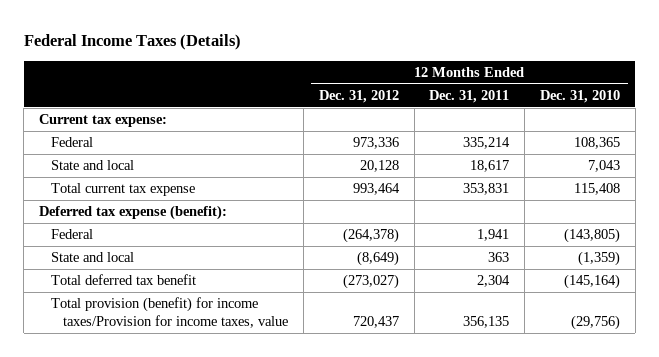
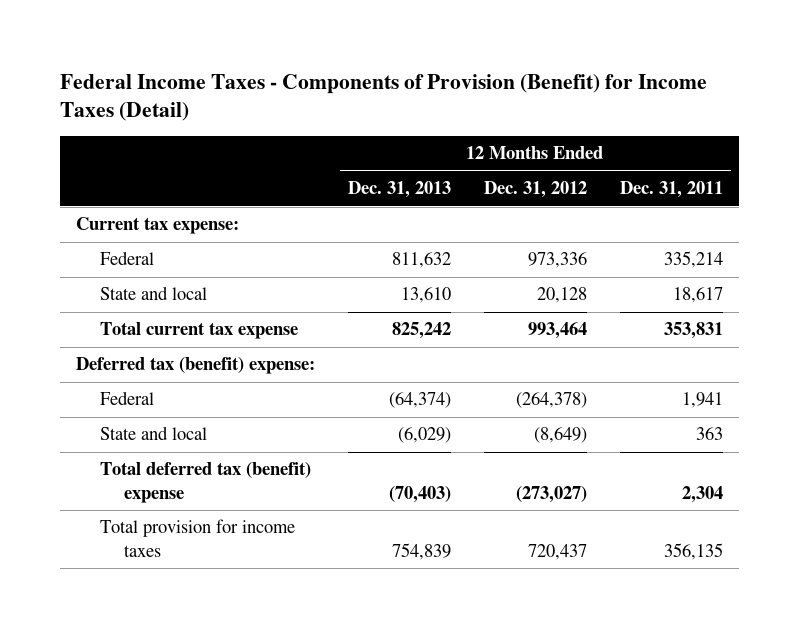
[23,34,241,51] Federal Income Taxes (Details) -> [60,73,708,122] Federal Income Taxes - Components of Provision (Benefit) for Income Taxes (Detail)
[539,89,620,103] Dec. 31, 2010 -> none
none -> [348,181,452,199] Dec. 31, 2013
[39,205,228,221] Deferred tax expense (benefit): -> [76,357,316,375] Deferred tax (benefit) expense:
[51,274,197,286] Total deferred tax benefit -> [99,462,311,503] Total deferred tax (benefit) expense
[51,297,289,329] Total provision (benefit) for income taxes/Provision for income taxes, value -> [99,519,295,557] Total provision for income taxes

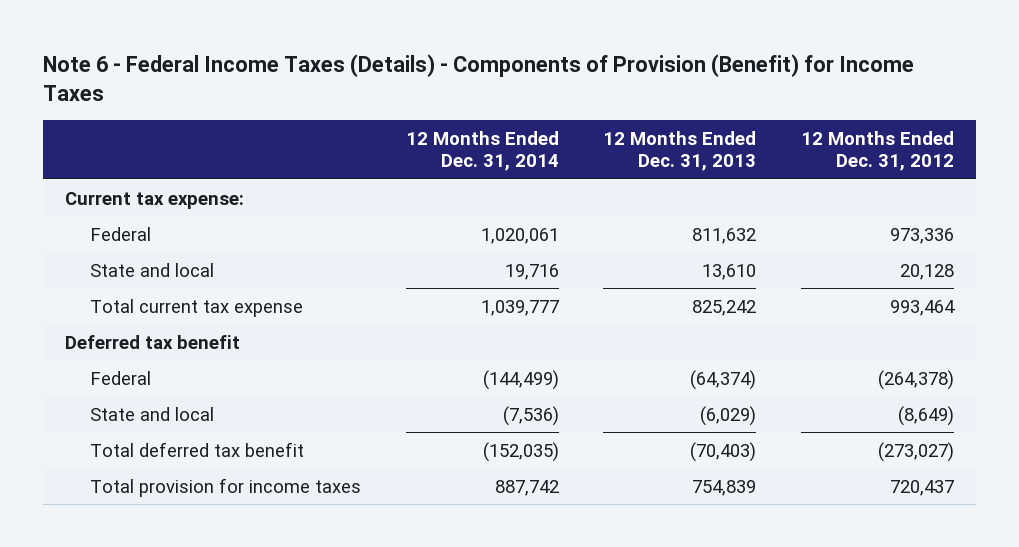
[60,73,708,122] Federal Income Taxes - Components of Provision (Benefit) for Income Taxes (Detail) -> [42,54,914,102] Note 6 - Federal Income Taxes (Details) - Components of Provision (Benefit) for Income Taxes
[619,181,723,199] Dec. 31, 2011 -> none
none -> [405,130,559,172] 12 Months Ended Dec. 31, 2014
[76,357,316,375] Deferred tax (benefit) expense: -> [65,334,241,349] Deferred tax benefit
[99,462,311,503] Total deferred tax (benefit) expense -> [90,441,305,457] Total deferred tax benefit

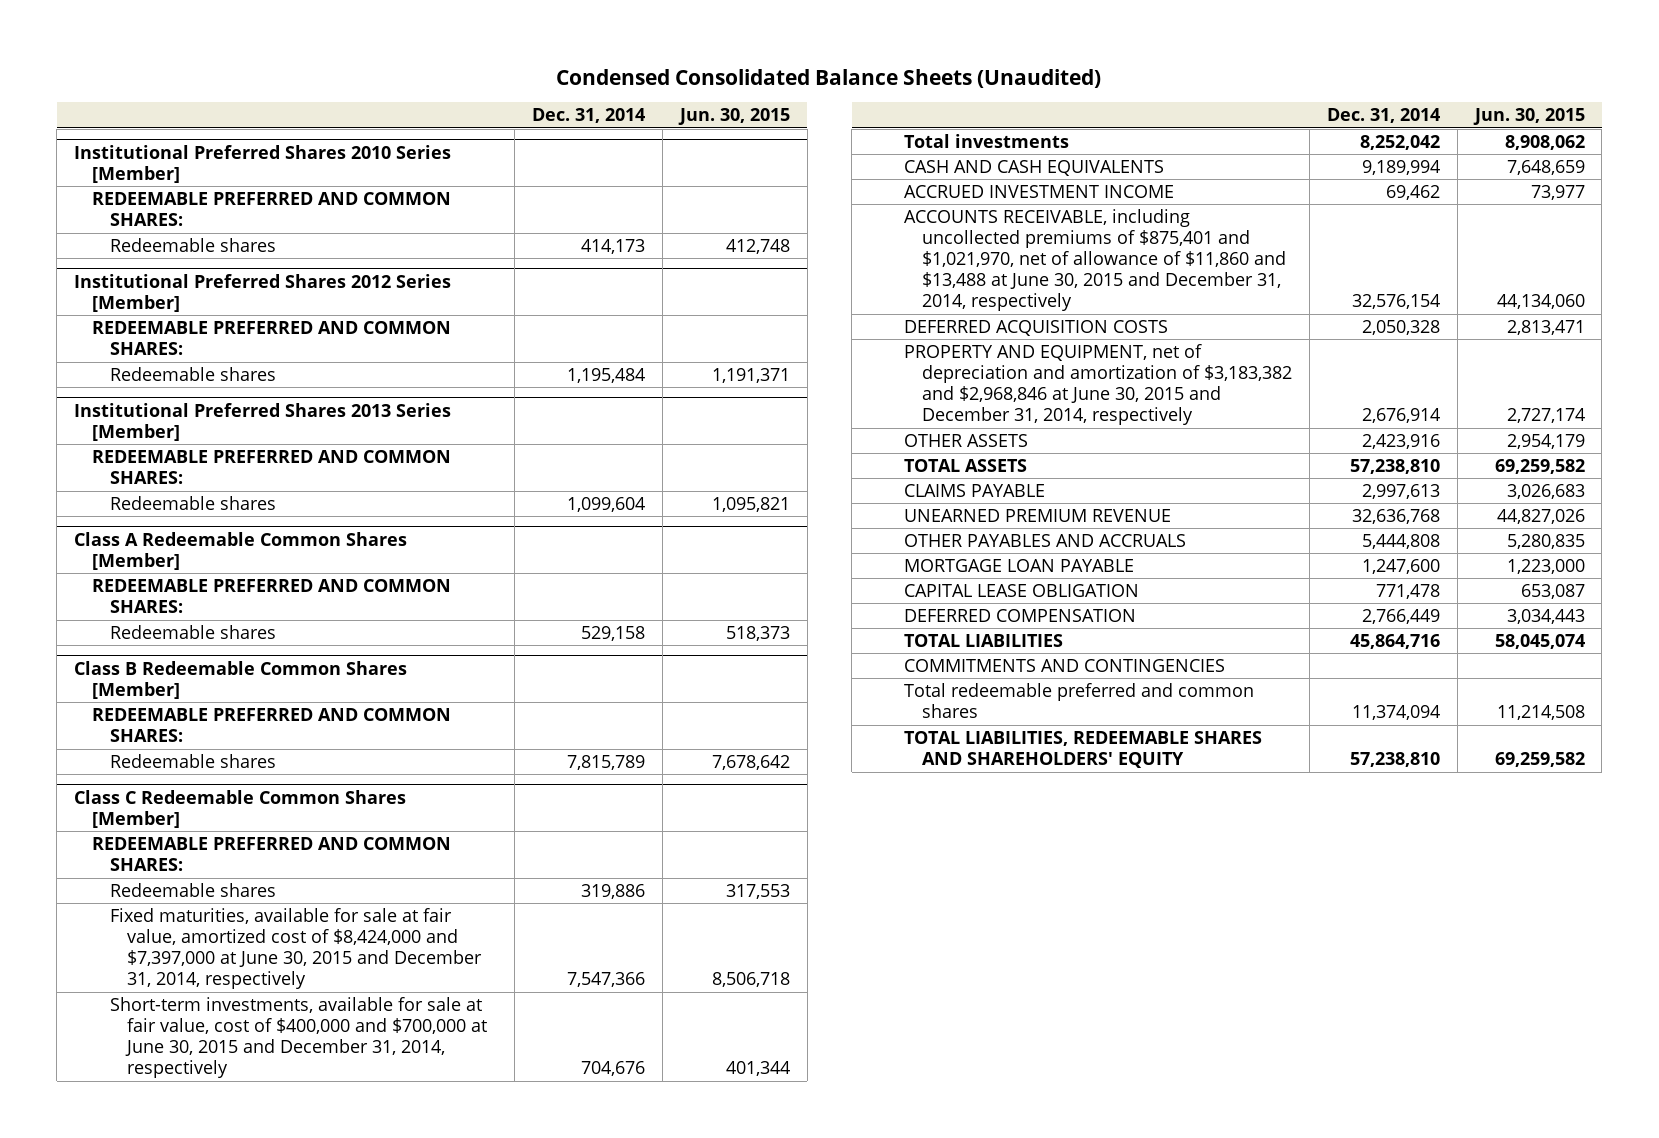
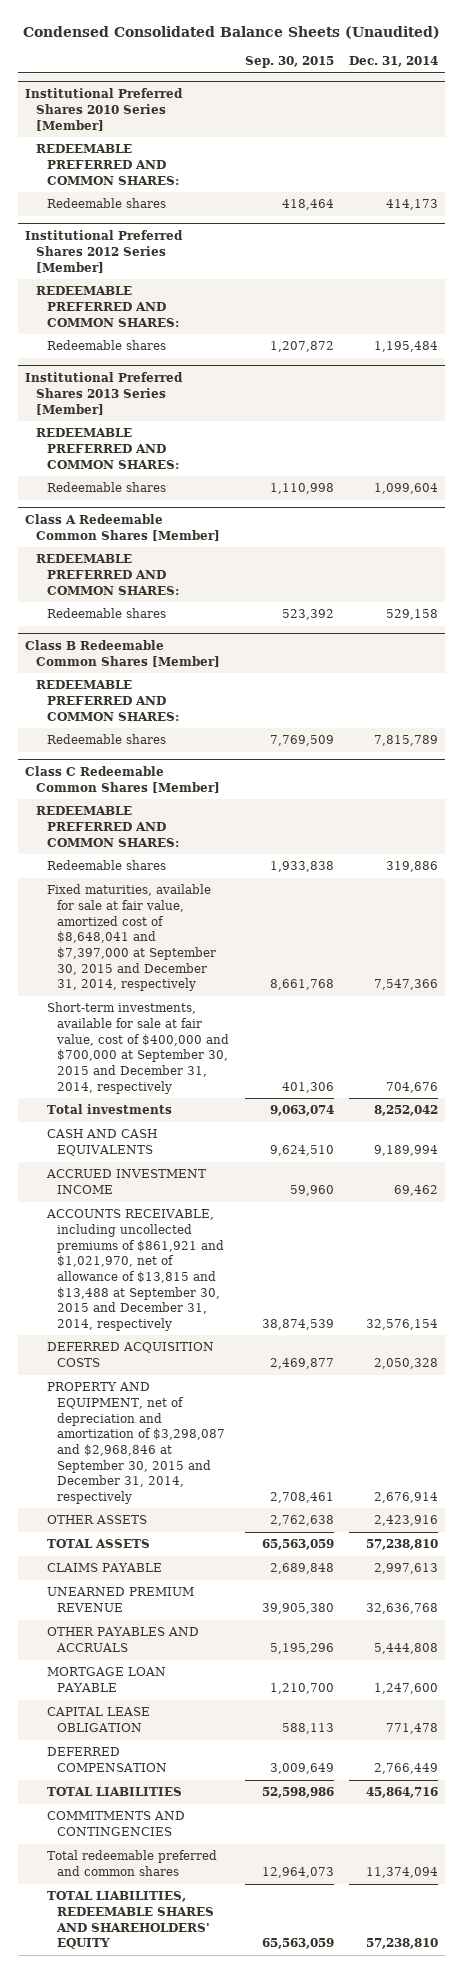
[677,108,790,126] Jun. 30, 2015 -> none
none -> [244,56,334,69] Sep. 30, 2015
[109,908,483,990] Fixed maturities, available for sale at fair value, amortized cost of $8,424,000 and $7,397,000 at June 30, 2015 and December 31, 2014, respectively -> [46,884,217,992] Fixed maturities, available for sale at fair value, amortized cost of $8,648,041 and $7,397,000 at September 30, 2015 and December 31, 2014, respectively
[109,997,488,1079] Short-term investments, available for sale at fair value, cost of $400,000 and $700,000 at June 30, 2015 and December 31, 2014, respectively -> [46,1002,230,1094] Short-term investments, available for sale at fair value, cost of $400,000 and $700,000 at September 30, 2015 and December 31, 2014, respectively
[904,209,1287,312] ACCOUNTS RECEIVABLE, including uncollected premiums of $875,401 and $1,021,970, net of allowance of $11,860 and $13,488 at June 30, 2015 and December 31, 2014, respectively -> [45,1209,225,1331] ACCOUNTS RECEIVABLE, including uncollected premiums of $861,921 and $1,021,970, net of allowance of $13,815 and $13,488 at September 30, 2015 and December 31, 2014, respectively
[904,344,1293,426] PROPERTY AND EQUIPMENT, net of depreciation and amortization of $3,183,382 and $2,968,846 at June 30, 2015 and December 31, 2014, respectively -> [46,1382,226,1504] PROPERTY AND EQUIPMENT, net of depreciation and amortization of $3,298,087 and $2,968,846 at September 30, 2015 and December 31, 2014, respectively

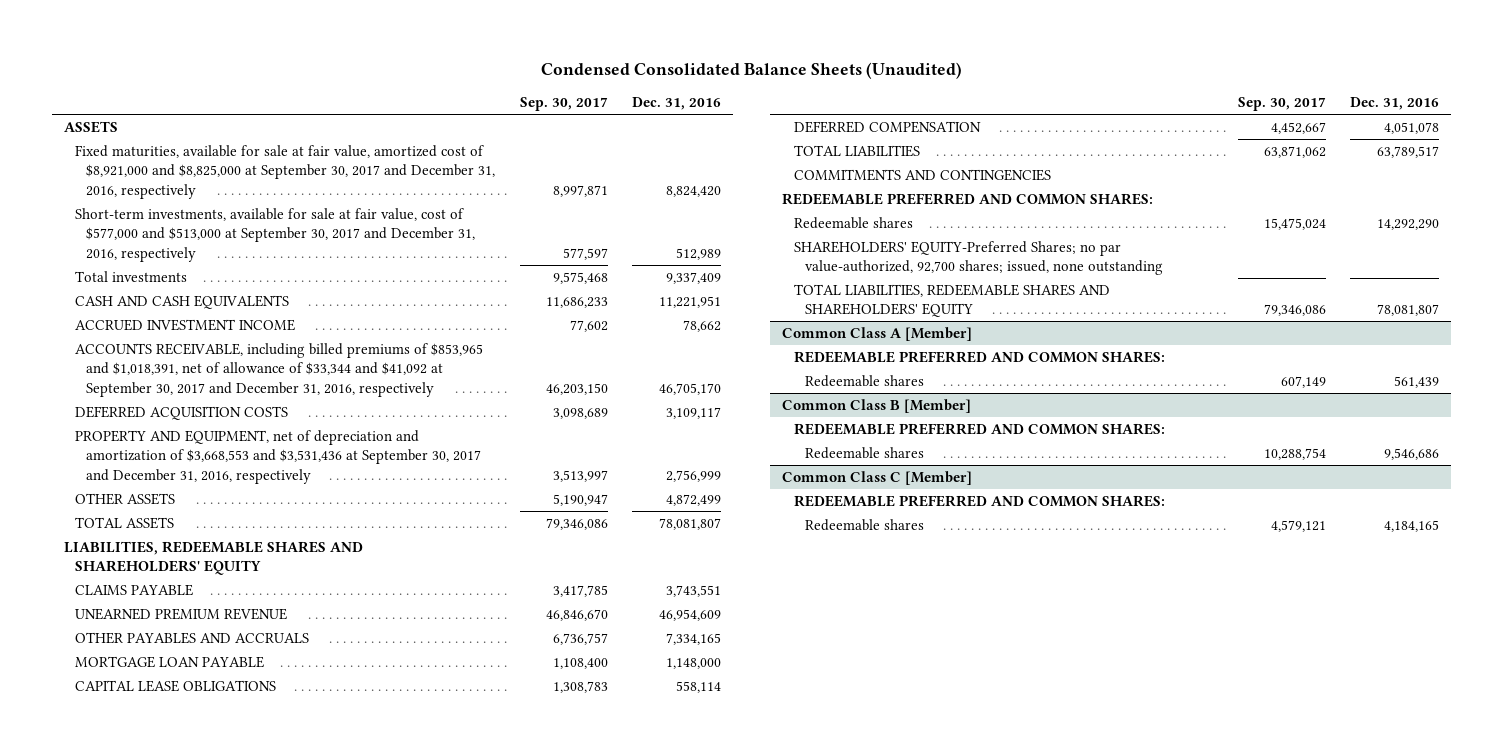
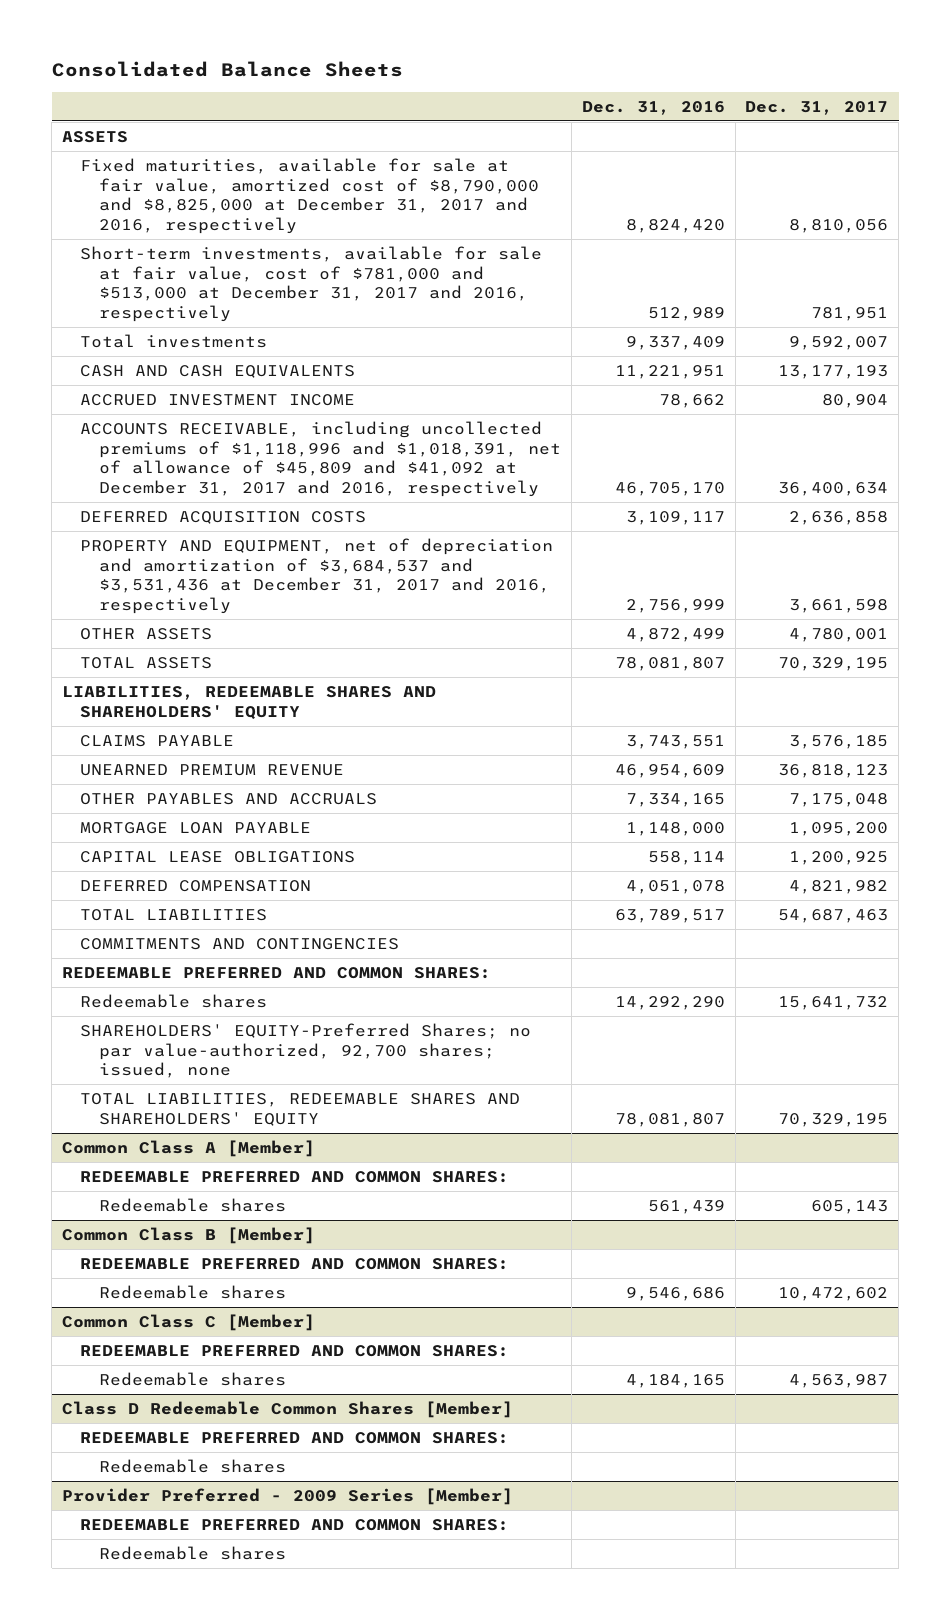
[540,62,962,80] Condensed Consolidated Balance Sheets (Unaudited) -> [51,61,403,78] Consolidated Balance Sheets
[519,97,608,112] Sep. 30, 2017 -> none
none -> [745,100,889,115] Dec. 31, 2017
[75,144,496,199] Fixed maturities, available for sale at fair value, amortized cost of $8,921,000 and $8,825,000 at September 30, 2017 and December 31, 2016, respectively -> [80,157,539,235] Fixed maturities, available for sale at fair value, amortized cost of $8,790,000 and $8,825,000 at December 31, 2017 and 2016, respectively
[75,207,476,262] Short-term investments, available for sale at fair value, cost of $577,000 and $513,000 at September 30, 2017 and December 31, 2016, respectively -> [80,245,543,323] Short-term investments, available for sale at fair value, cost of $781,000 and $513,000 at December 31, 2017 and 2016, respectively
[75,342,484,397] ACCOUNTS RECEIVABLE, including billed premiums of $853,965 and $1,018,391, net of allowance of $33,344 and $41,092 at September 30, 2017 and December 31, 2016, respectively -> [80,420,561,498] ACCOUNTS RECEIVABLE, including uncollected premiums of $1,118,996 and $1,018,391, net of allowance of $45,809 and $41,092 at December 31, 2017 and 2016, respectively
[75,429,482,484] PROPERTY AND EQUIPMENT, net of depreciation and amortization of $3,668,553 and $3,531,436 at September 30, 2017 and December 31, 2016, respectively -> [80,537,554,615] PROPERTY AND EQUIPMENT, net of depreciation and amortization of $3,684,537 and $3,531,436 at December 31, 2017 and 2016, respectively
[793,240,1164,276] SHAREHOLDERS' EQUITY-Preferred Shares; no par value-authorized, 92,700 shares; issued, none outstanding -> [80,1022,532,1079] SHAREHOLDERS' EQUITY-Preferred Shares; no par value-authorized, 92,700 shares; issued, none
none -> [62,1400,514,1418] Class D Redeemable Common Shares [Member]
none -> [80,1431,510,1444] REDEEMABLE PREFERRED AND COMMON SHARES:
none -> [98,1458,286,1473] Redeemable shares
none -> [62,1487,514,1505] Provider Preferred - 2009 Series [Member]
none -> [80,1518,510,1531] REDEEMABLE PREFERRED AND COMMON SHARES:
none -> [98,1545,286,1560] Redeemable shares

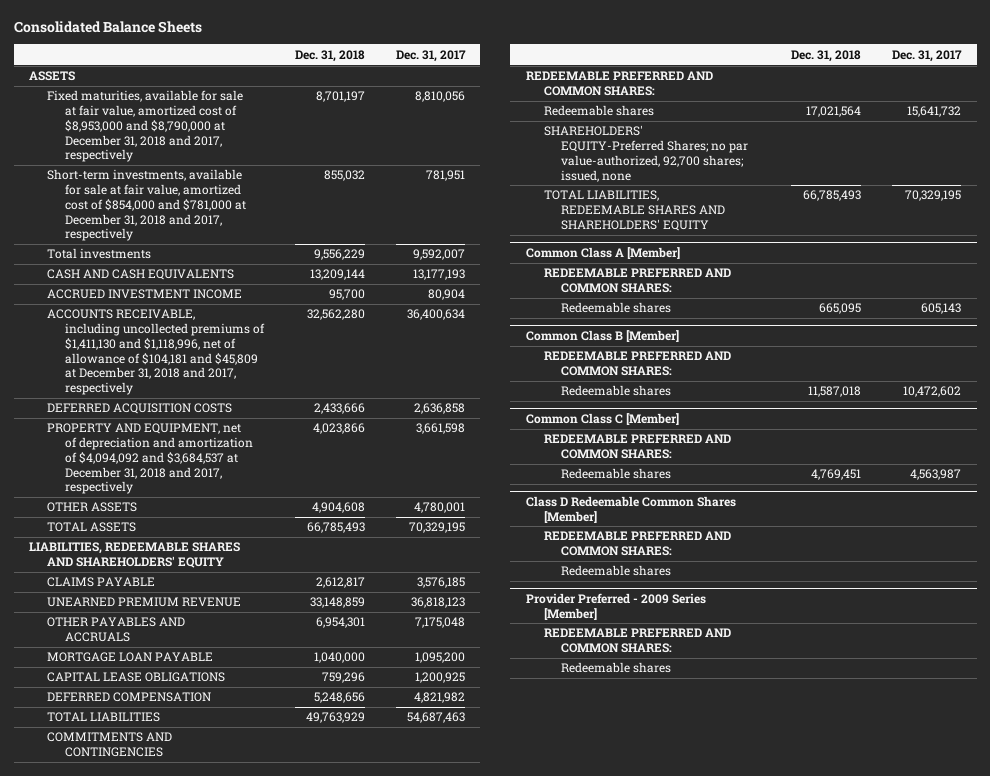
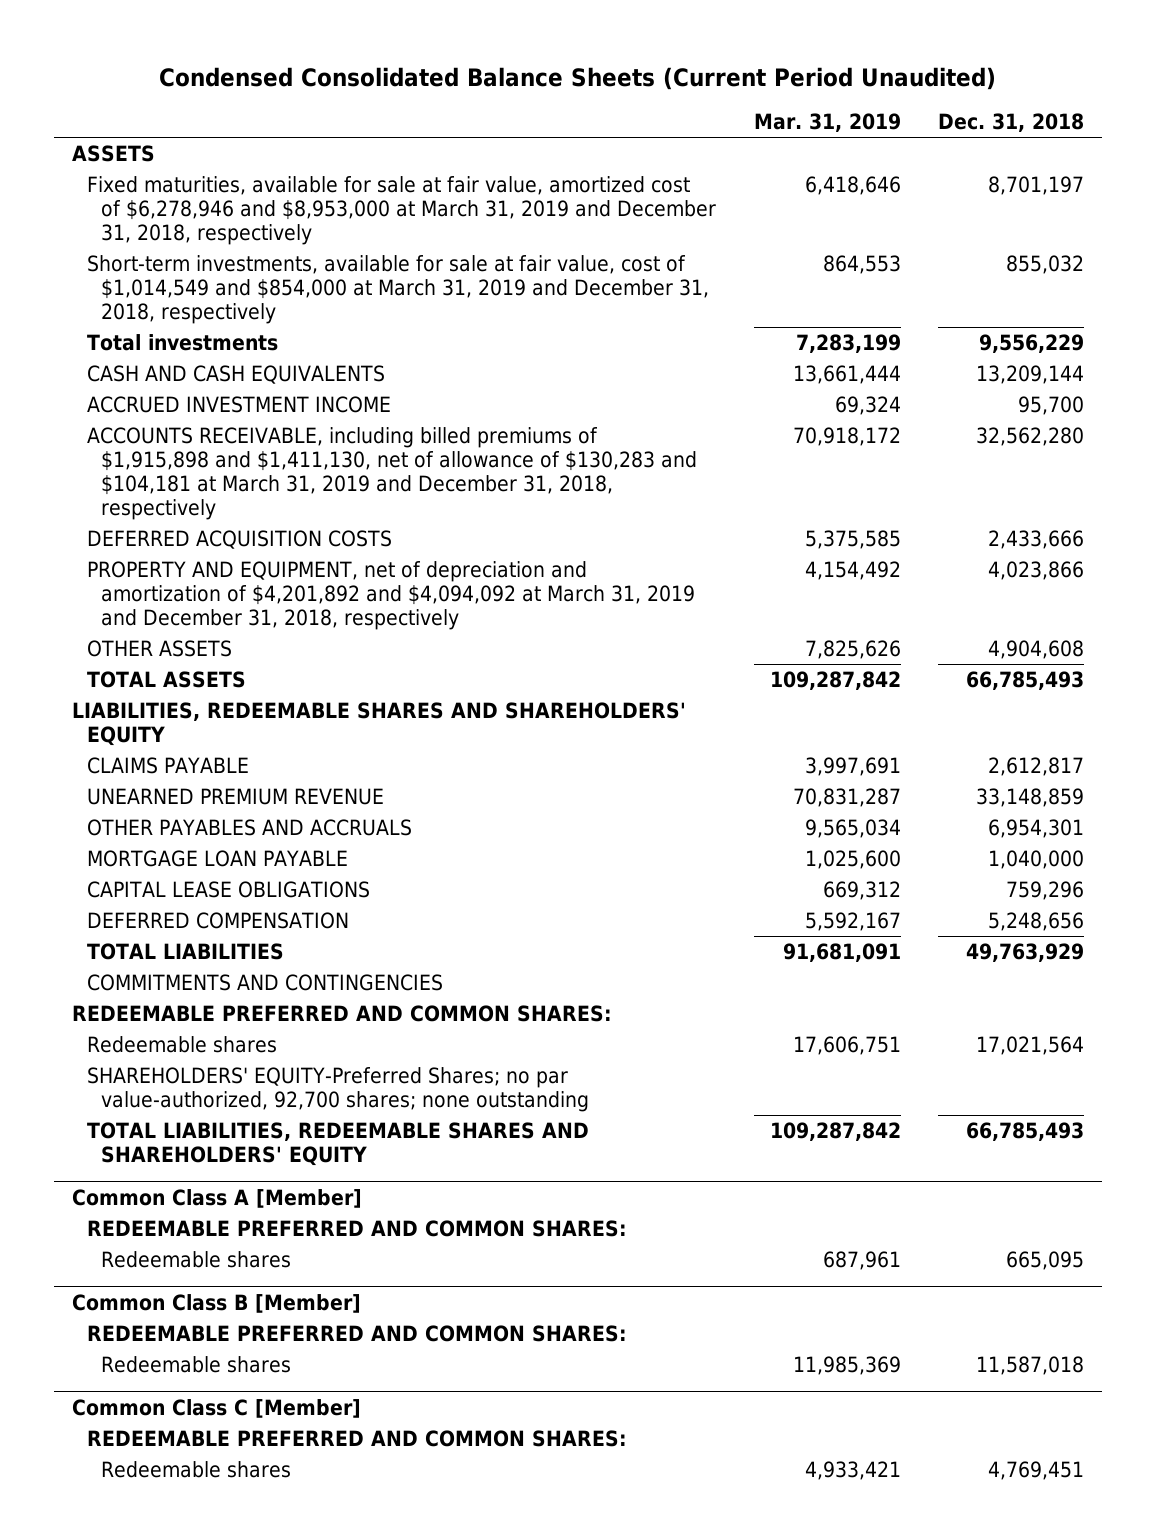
[13,21,202,34] Consolidated Balance Sheets -> [159,66,997,90] Condensed Consolidated Balance Sheets (Current Period Unaudited)
[395,49,466,62] Dec. 31, 2017 -> none
none -> [753,113,901,133] Mar. 31, 2019
[47,90,244,163] Fixed maturities, available for sale at fair value, amortized cost of $8,953,000 and $8,790,000 at December 31, 2018 and 2017, respectively -> [86,176,717,246] Fixed maturities, available for sale at fair value, amortized cost of $6,278,946 and $8,953,000 at March 31, 2019 and December 31, 2018, respectively
[47,169,247,242] Short-term investments, available for sale at fair value, amortized cost of $854,000 and $781,000 at December 31, 2018 and 2017, respectively -> [86,255,710,325] Short-term investments, available for sale at fair value, cost of $1,014,549 and $854,000 at March 31, 2019 and December 31, 2018, respectively
[47,309,266,396] ACCOUNTS RECEIVABLE, including uncollected premiums of $1,411,130 and $1,118,996, net of allowance of $104,181 and $45,809 at December 31, 2018 and 2017, respectively -> [86,427,698,520] ACCOUNTS RECEIVABLE, including billed premiums of $1,915,898 and $1,411,130, net of allowance of $130,283 and $104,181 at March 31, 2019 and December 31, 2018, respectively
[47,423,254,495] PROPERTY AND EQUIPMENT, net of depreciation and amortization of $4,094,092 and $3,684,537 at December 31, 2018 and 2017, respectively -> [86,561,696,631] PROPERTY AND EQUIPMENT, net of depreciation and amortization of $4,201,892 and $4,094,092 at March 31, 2019 and December 31, 2018, respectively
[543,125,749,182] SHAREHOLDERS' EQUITY-Preferred Shares; no par value-authorized, 92,700 shares; issued, none -> [86,1067,590,1113] SHAREHOLDERS' EQUITY-Preferred Shares; no par value-authorized, 92,700 shares; none outstanding
[525,495,736,523] Class D Redeemable Common Shares [Member] -> none
[543,531,731,557] REDEEMABLE PREFERRED AND COMMON SHARES: -> none
[561,565,672,577] Redeemable shares -> none
[525,592,706,620] Provider Preferred - 2009 Series [Member] -> none
[543,628,731,654] REDEEMABLE PREFERRED AND COMMON SHARES: -> none
[561,662,672,674] Redeemable shares -> none

